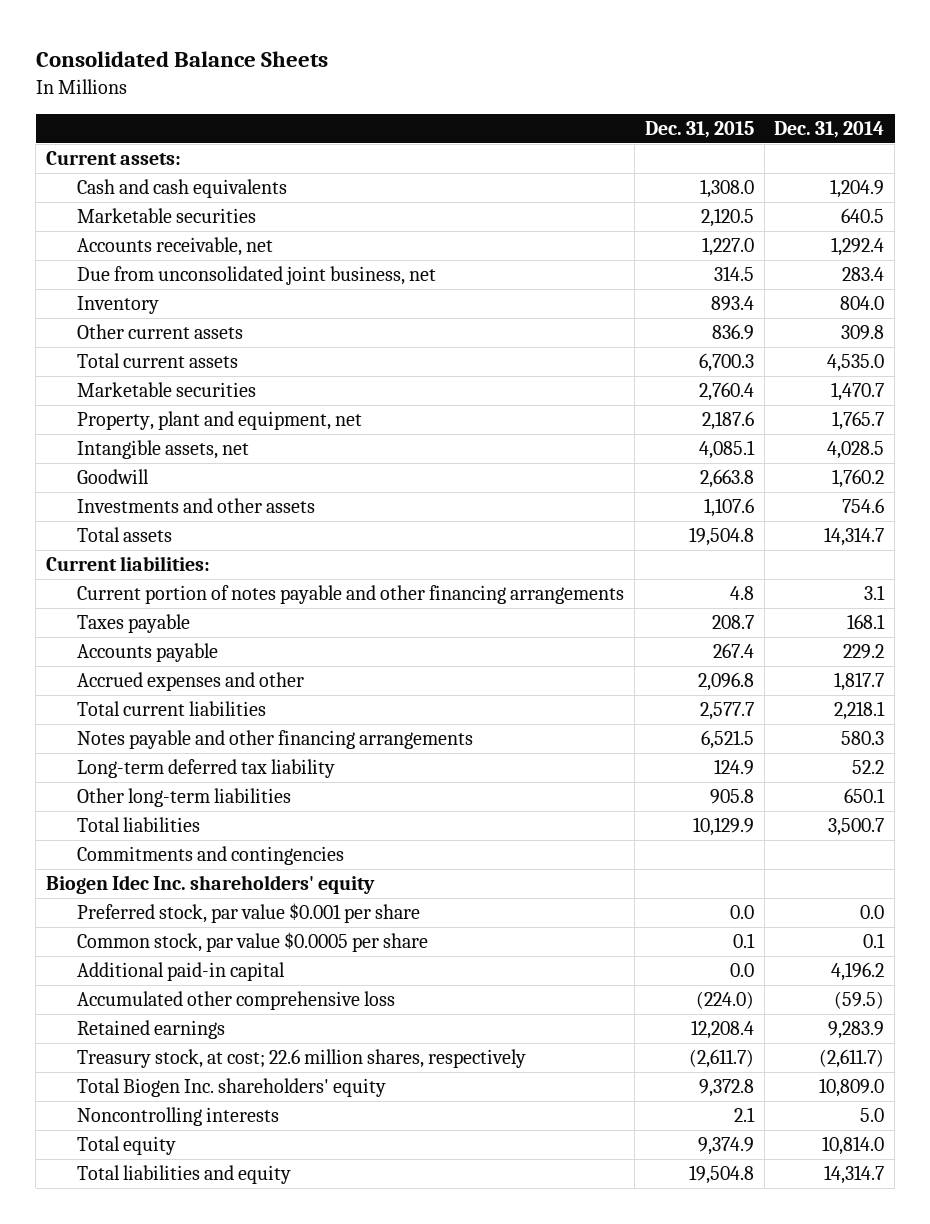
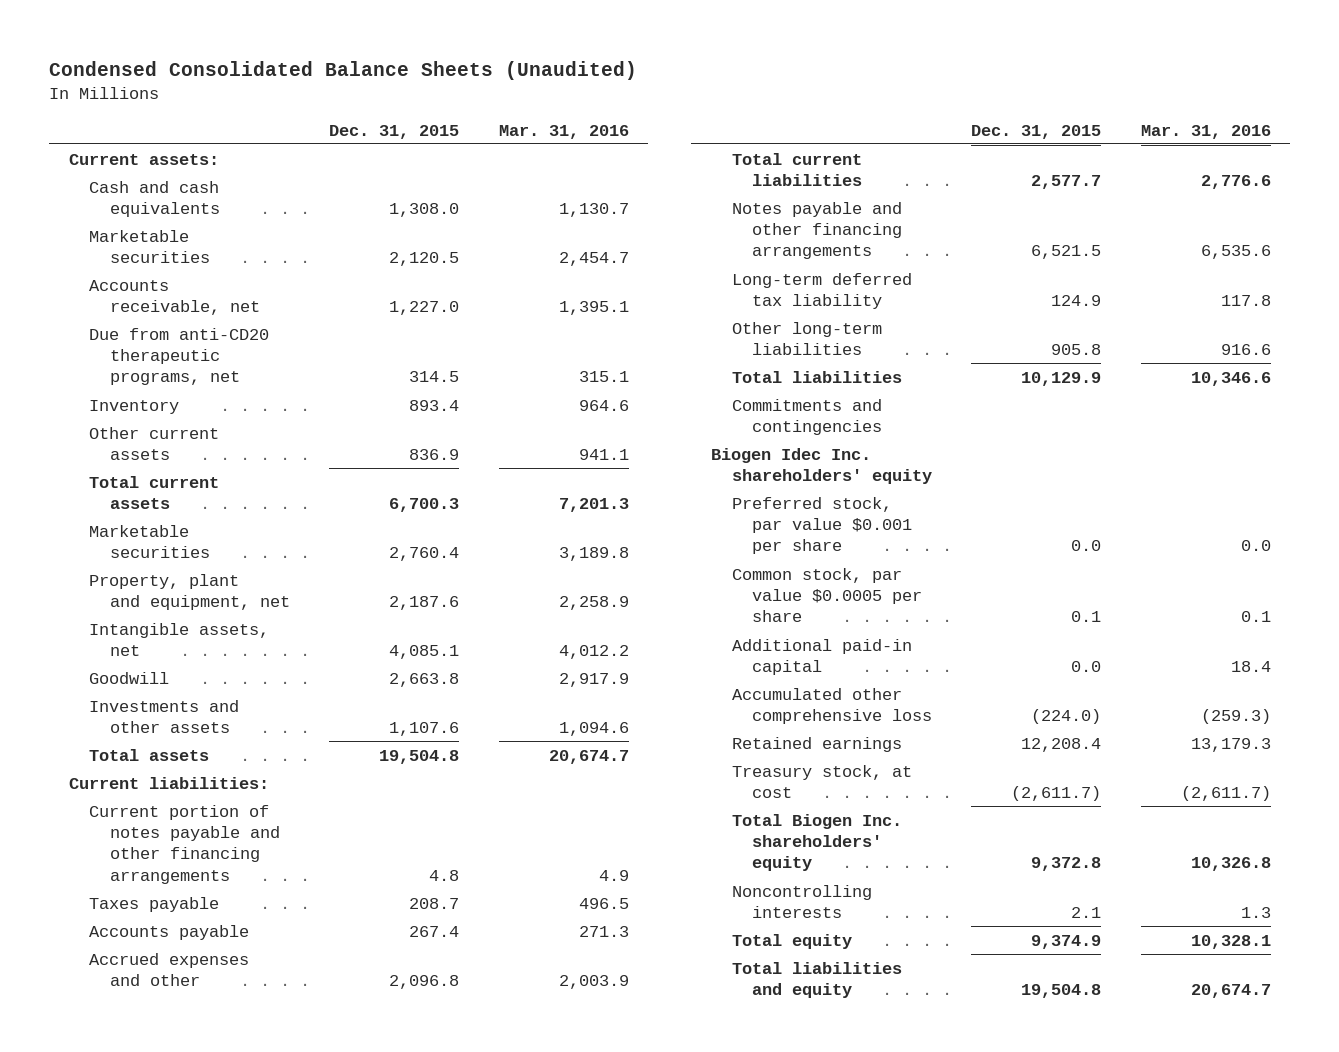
[35,50,328,67] Consolidated Balance Sheets -> [49,60,638,80] Condensed Consolidated Balance Sheets (Unaudited)
[774,121,885,139] Dec. 31, 2014 -> none
none -> [498,124,629,139] Mar. 31, 2016
[76,266,436,286] Due from unconsolidated joint business, net -> [89,327,270,386] Due from anti-CD20 therapeutic programs, net
[76,1049,526,1069] Treasury stock, at cost; 22.6 million shares, respectively -> [731,764,912,798] Treasury stock, at cost

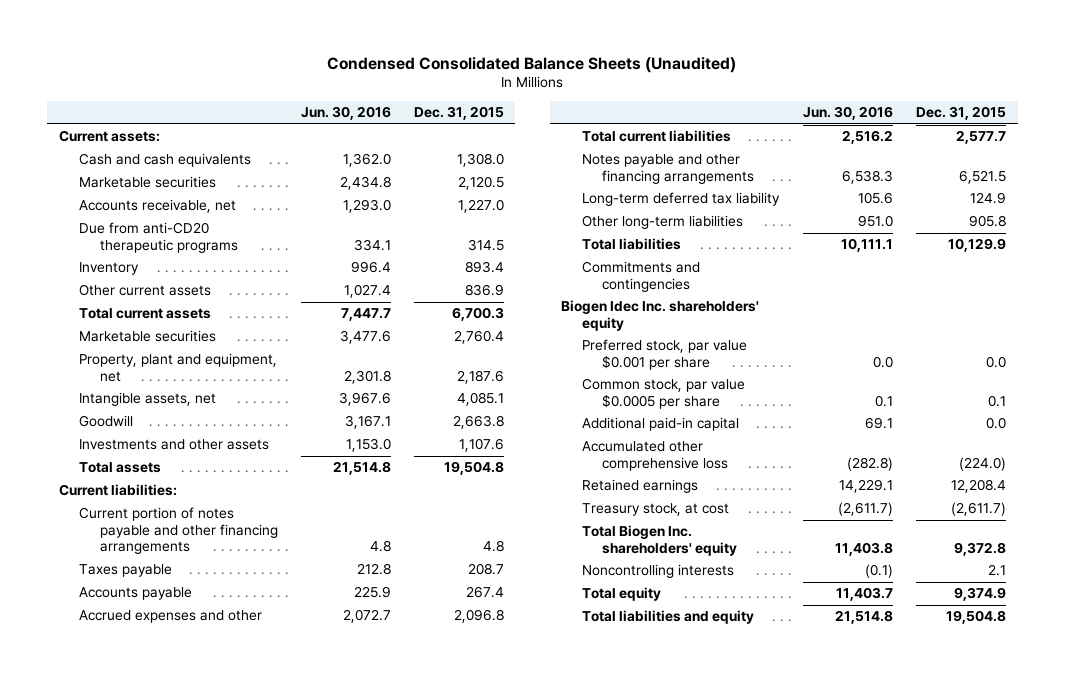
[498,124,629,139] Mar. 31, 2016 -> none
none -> [300,106,391,121] Jun. 30, 2016
[89,327,270,386] Due from anti-CD20 therapeutic programs, net -> [79,222,238,253] Due from anti-CD20 therapeutic programs

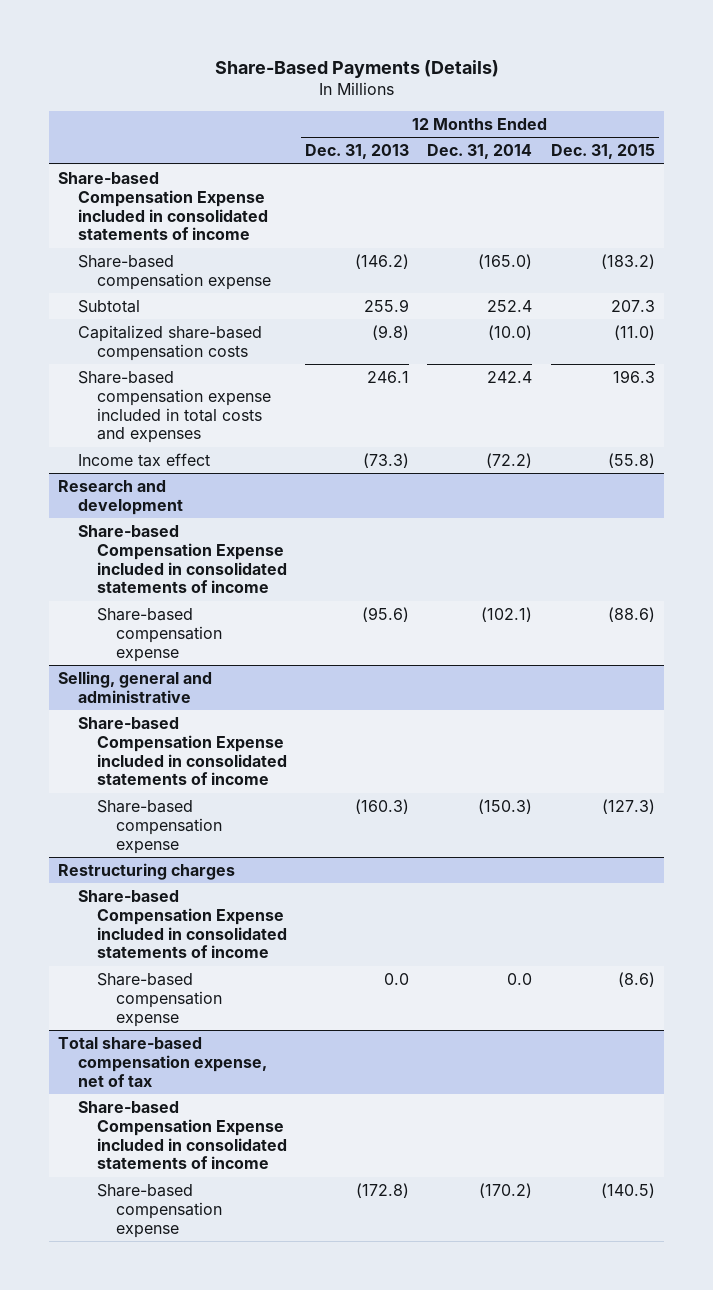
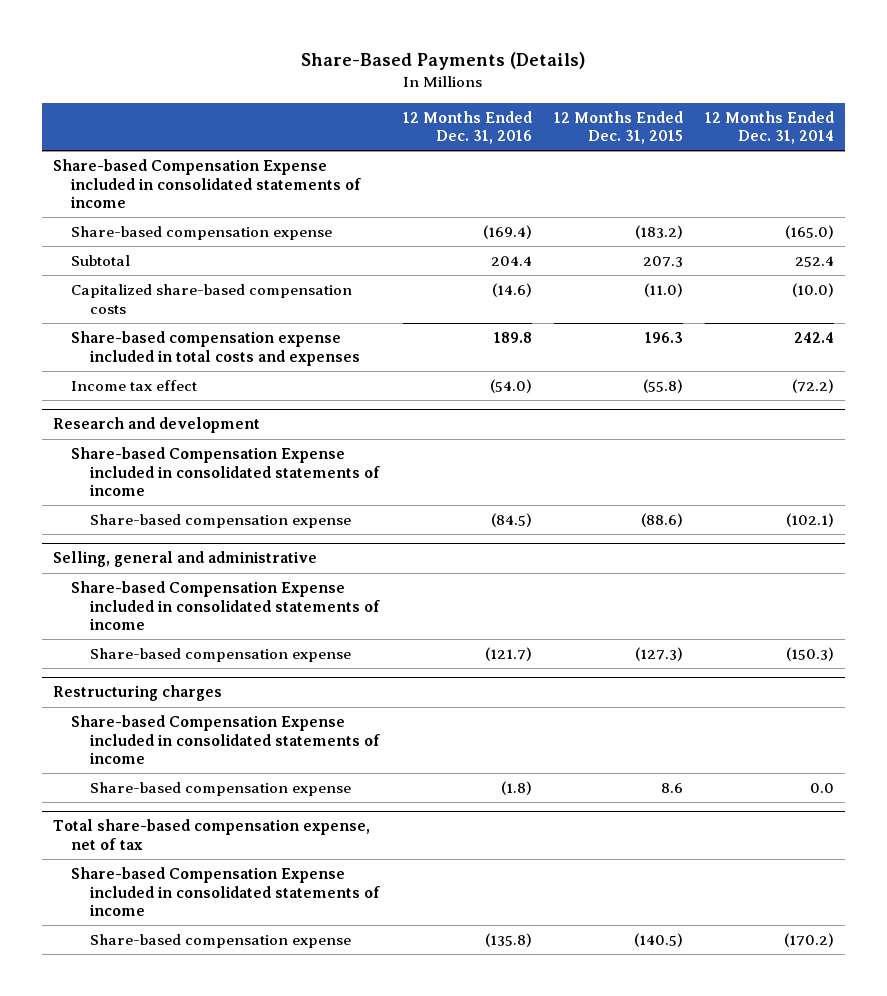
[305,144,410,160] Dec. 31, 2013 -> none
none -> [402,110,532,145] 12 Months Ended Dec. 31, 2016
[617,971,655,987] (8.6) -> [660,783,683,794] 8.6

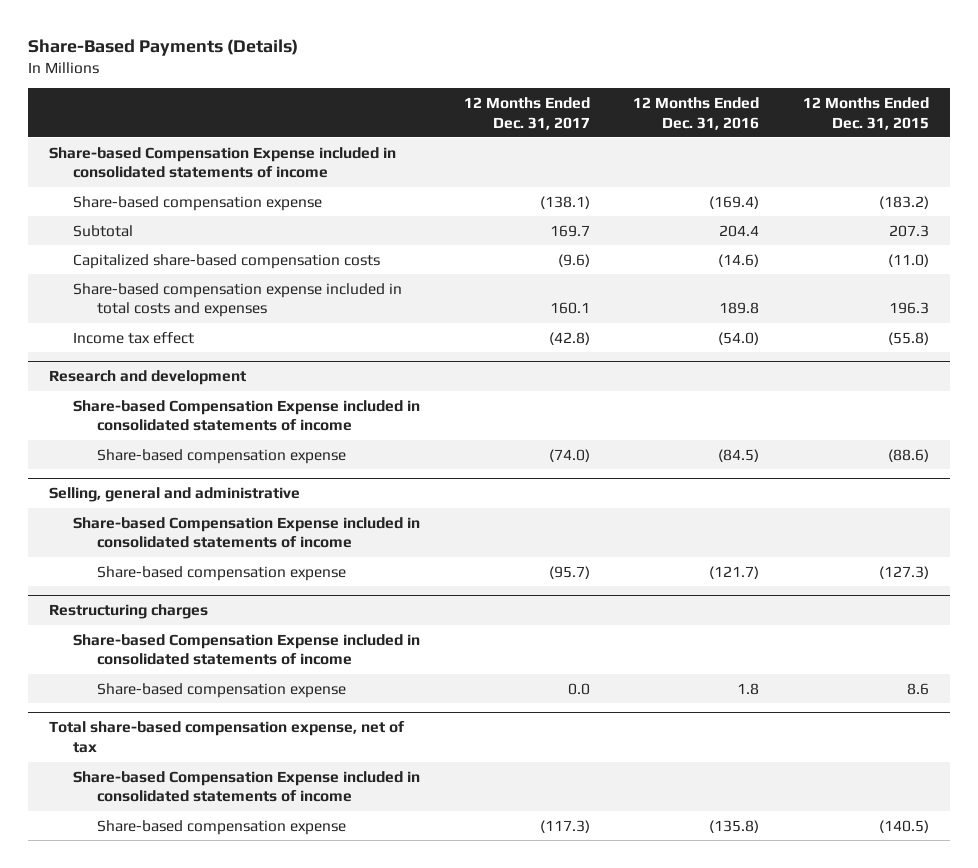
[705,110,835,145] 12 Months Ended Dec. 31, 2014 -> none
none -> [463,96,590,130] 12 Months Ended Dec. 31, 2017
[500,781,532,796] (1.8) -> [737,682,760,695] 1.8

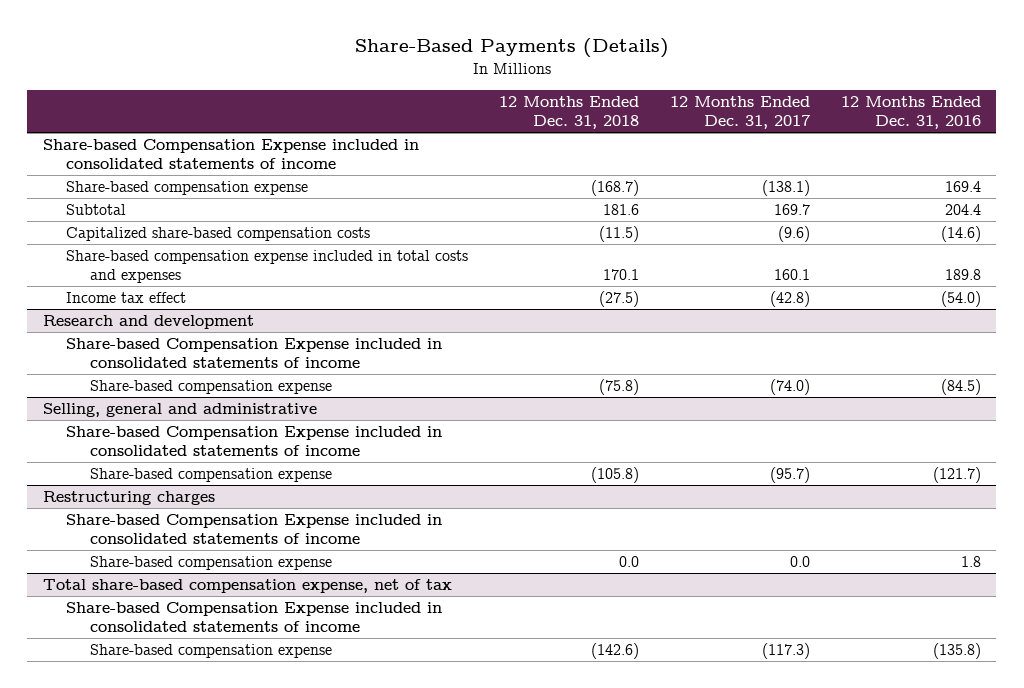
[802,96,929,130] 12 Months Ended Dec. 31, 2015 -> none
none -> [499,96,640,130] 12 Months Ended Dec. 31, 2018
[709,195,760,209] (169.4) -> [944,181,981,193] 169.4

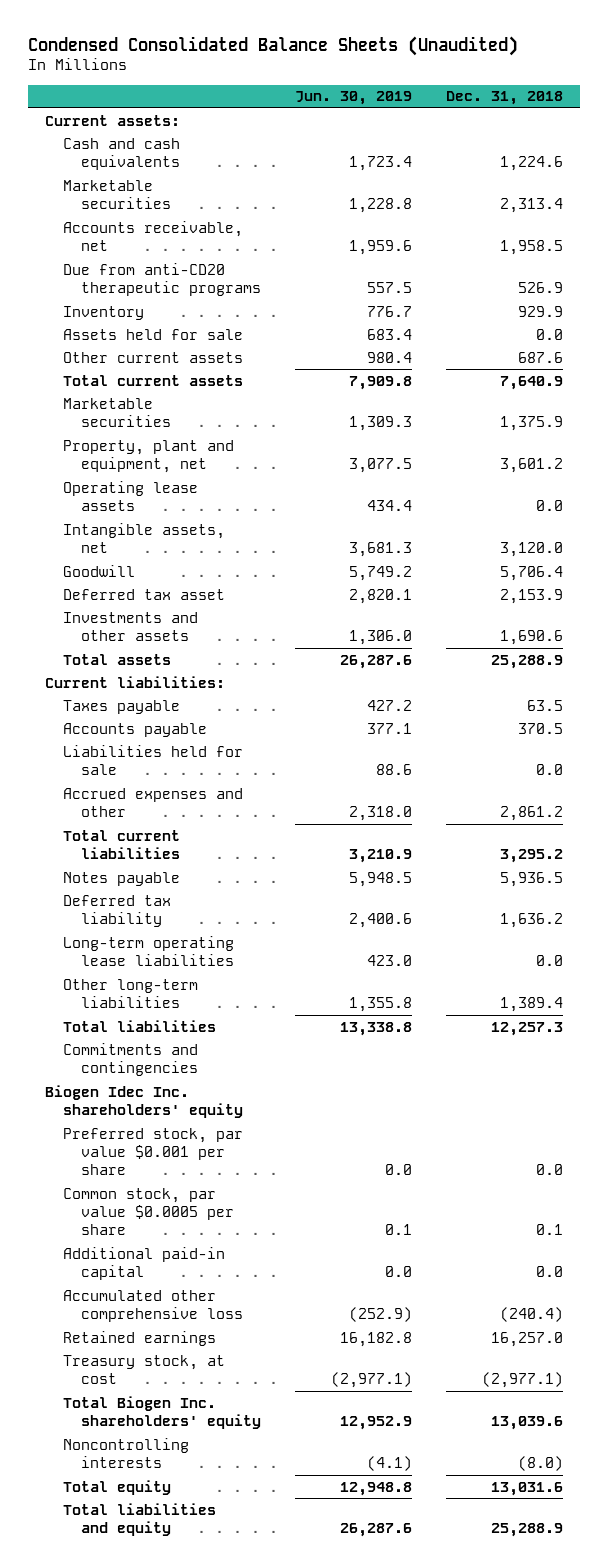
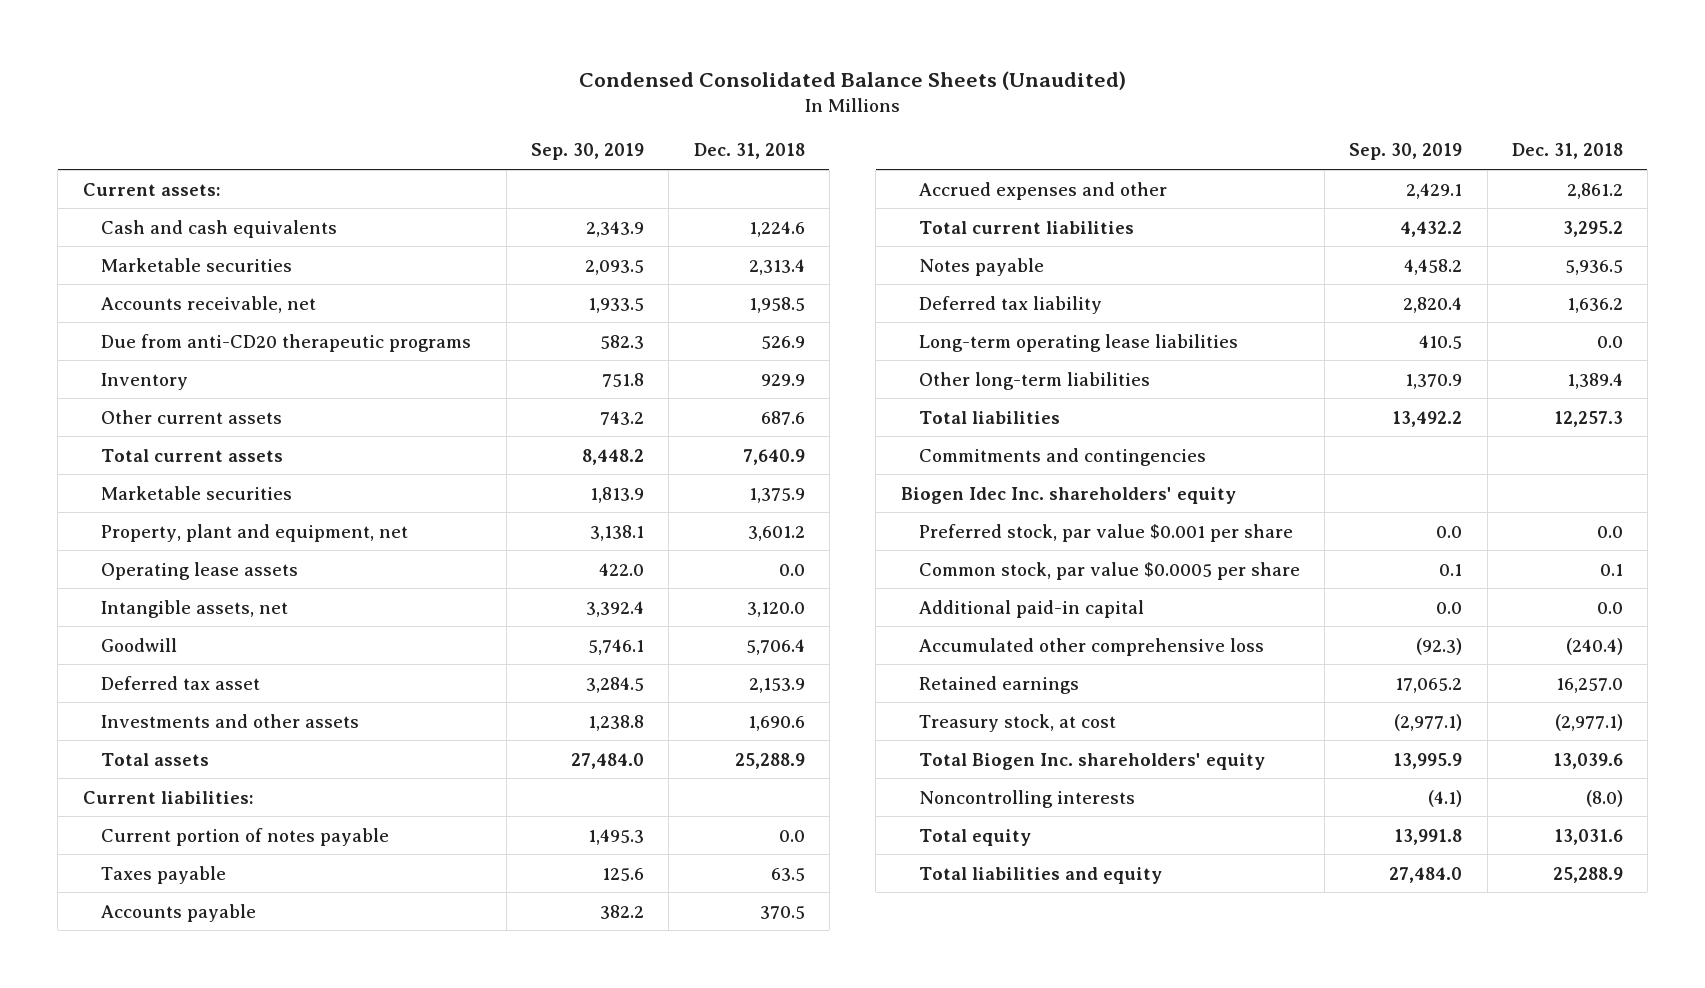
[295,91,413,106] Jun. 30, 2019 -> none
none -> [531,143,645,161] Sep. 30, 2019
[63,328,244,340] Assets held for sale -> none
none -> [101,827,390,846] Current portion of notes payable
[63,744,244,776] Liabilities held for sale -> none

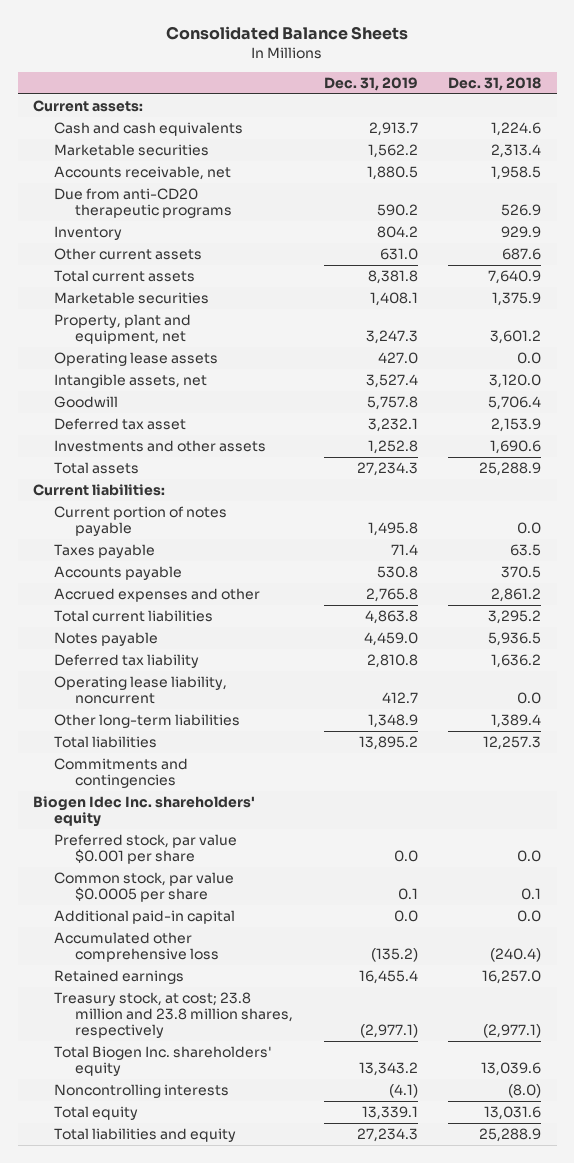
[578,70,1126,90] Condensed Consolidated Balance Sheets (Unaudited) -> [166,26,409,41] Consolidated Balance Sheets
[531,143,645,161] Sep. 30, 2019 -> none
none -> [323,76,418,91] Dec. 31, 2019
[919,333,1239,352] Long-term operating lease liabilities -> [54,675,228,705] Operating lease liability, noncurrent
[919,713,1117,732] Treasury stock, at cost -> [54,991,294,1039] Treasury stock, at cost; 23.8 million and 23.8 million shares, respectively

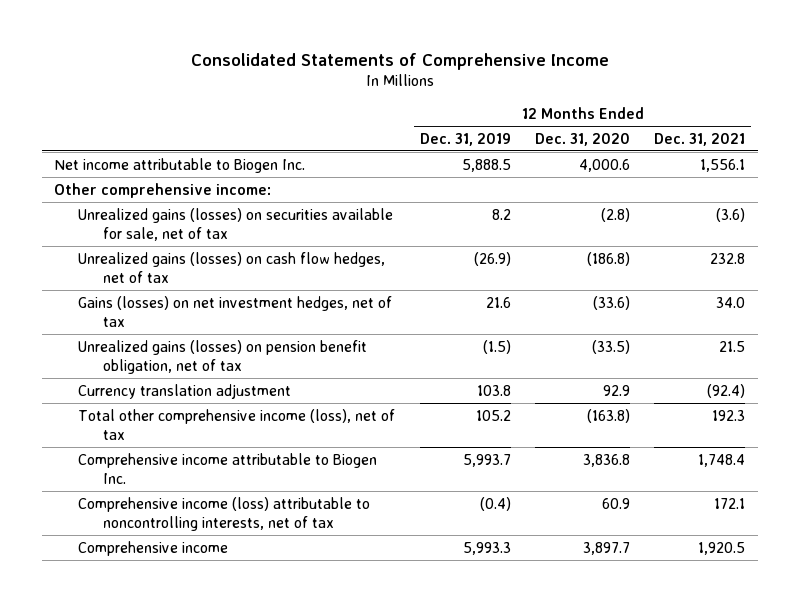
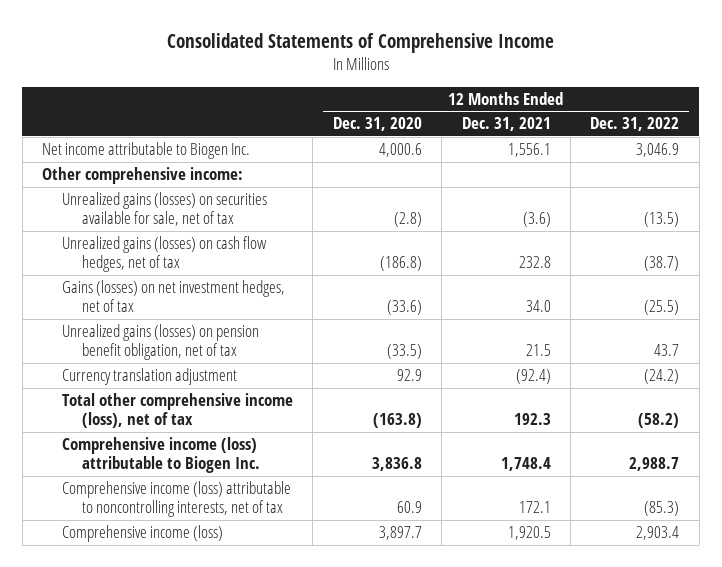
[419,132,511,146] Dec. 31, 2019 -> none
none -> [590,117,680,132] Dec. 31, 2022
[78,452,378,485] Comprehensive income attributable to Biogen Inc. -> [61,437,260,474] Comprehensive income (loss) attributable to Biogen Inc.
[78,540,229,556] Comprehensive income -> [61,525,223,543] Comprehensive income (loss)

